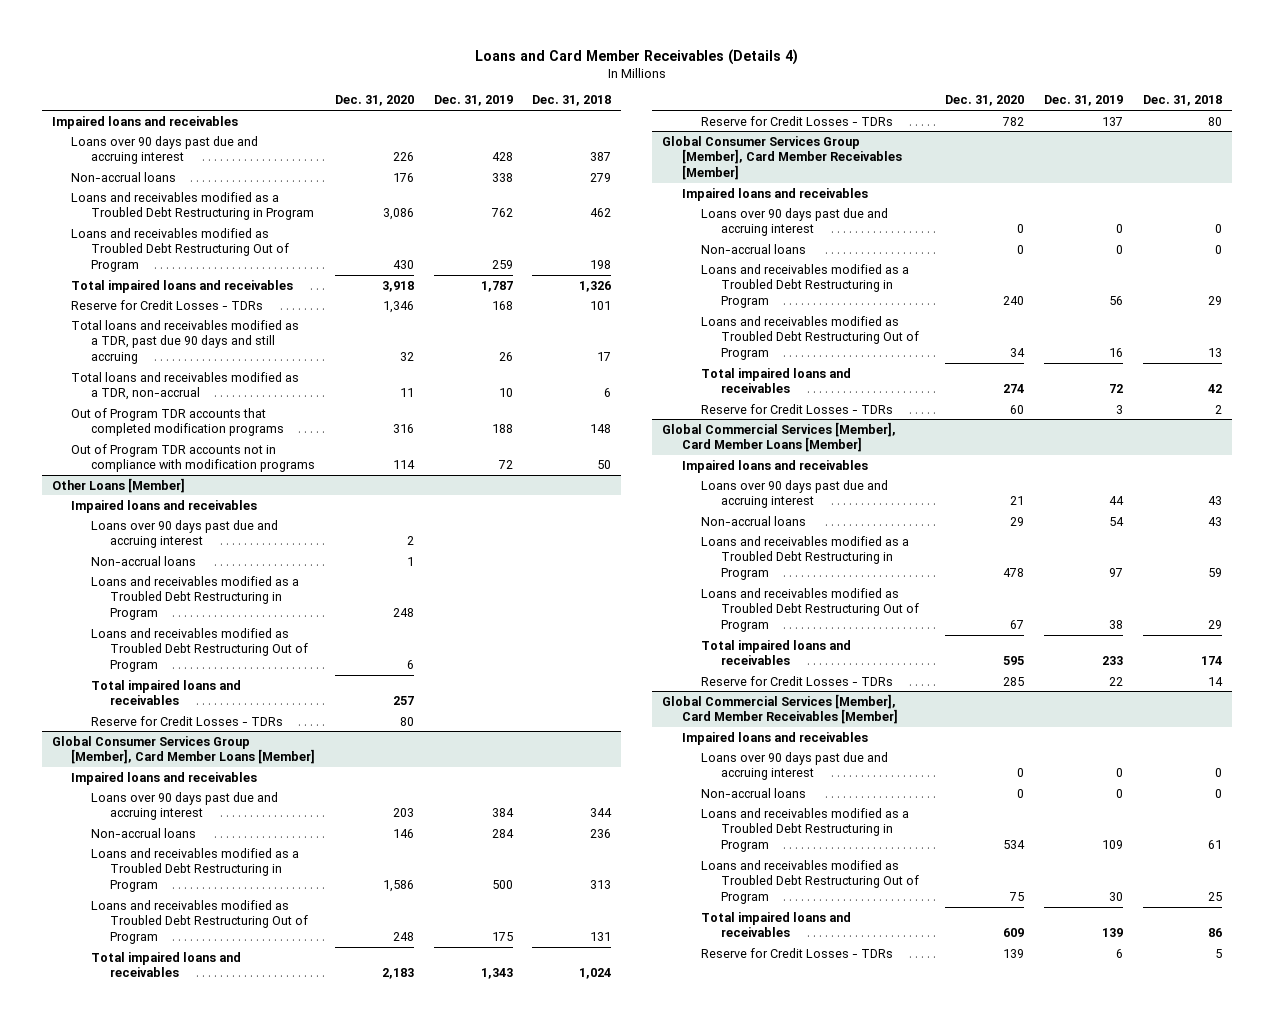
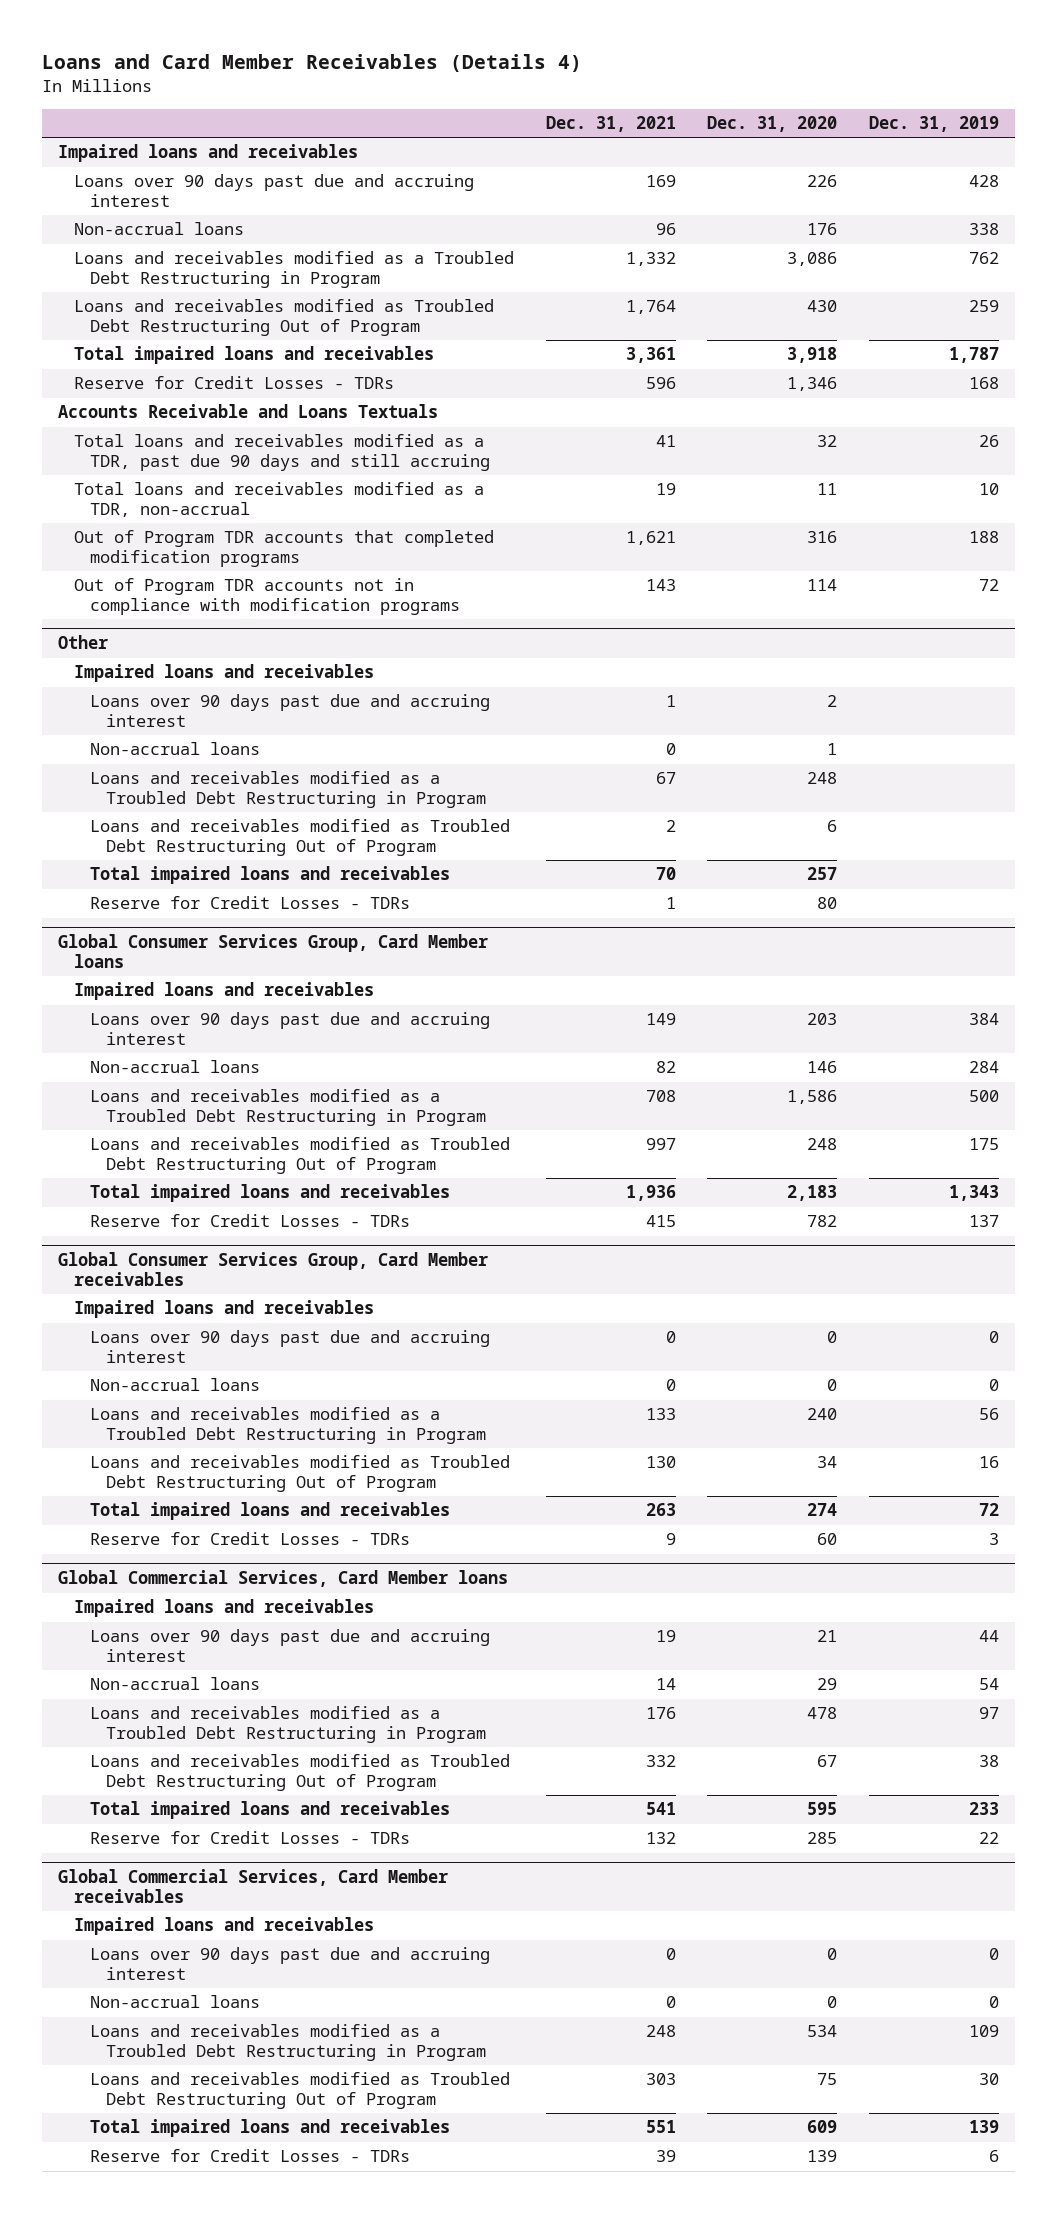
[532,95,612,107] Dec. 31, 2018 -> none
none -> [545,116,676,133] Dec. 31, 2021
none -> [58,404,439,419] Accounts Receivable and Loans Textuals
[51,477,185,493] Other Loans [Member] -> [58,635,109,650] Other
[51,735,316,765] Global Consumer Services Group [Member], Card Member Loans [Member] -> [58,934,489,969] Global Consumer Services Group, Card Member loans
[662,135,902,180] Global Consumer Services Group [Member], Card Member Receivables [Member] -> [58,1252,489,1287] Global Consumer Services Group, Card Member receivables
[662,421,897,453] Global Commercial Services [Member], Card Member Loans [Member] -> [58,1570,509,1588] Global Commercial Services, Card Member loans
[662,693,898,725] Global Commercial Services [Member], Card Member Receivables [Member] -> [58,1869,449,1904] Global Commercial Services, Card Member receivables

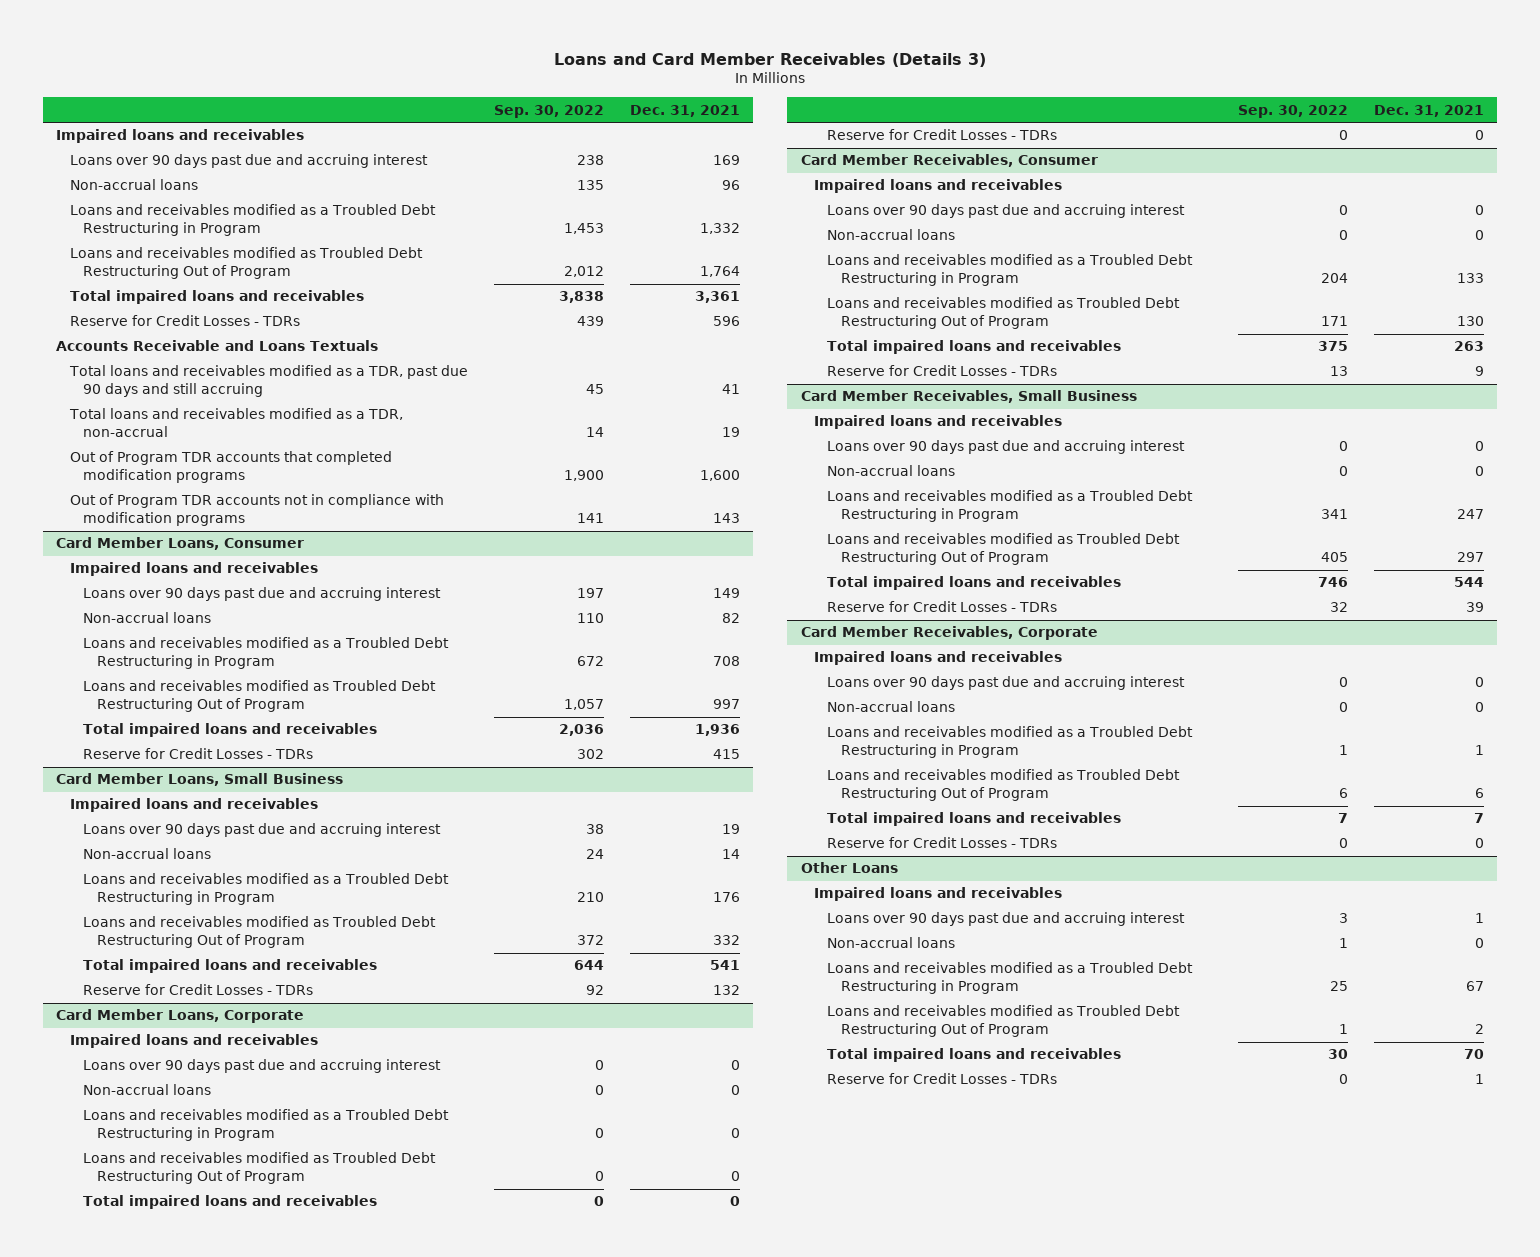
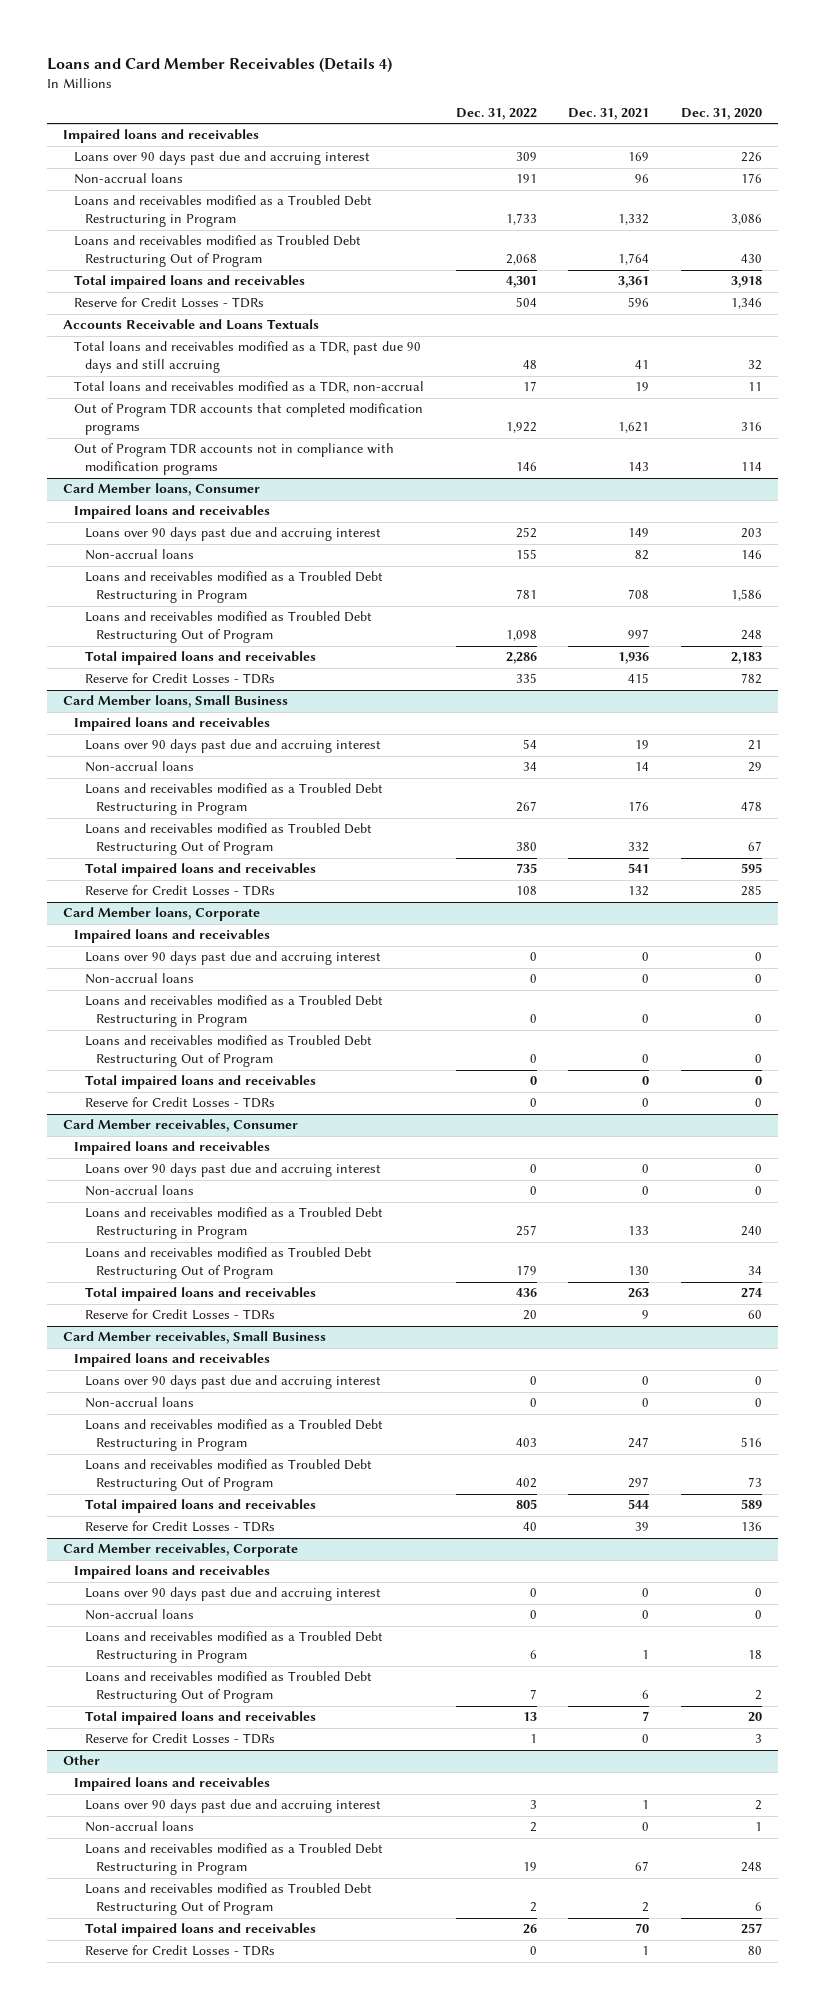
[554,52,987,67] Loans and Card Member Receivables (Details 3) -> [47,56,393,73] Loans and Card Member Receivables (Details 4)
[493,104,604,118] Sep. 30, 2022 -> none
none -> [455,107,537,120] Dec. 31, 2022
none -> [681,107,763,120] Dec. 31, 2020
[699,470,740,482] 1,600 -> [618,422,650,434] 1,621
[56,537,305,551] Card Member Loans, Consumer -> [62,483,260,497] Card Member loans, Consumer
[56,773,344,787] Card Member Loans, Small Business -> [62,695,288,709] Card Member loans, Small Business
[56,1009,305,1024] Card Member Loans, Corporate -> [62,907,260,922] Card Member loans, Corporate
[800,154,1098,168] Card Member Receivables, Consumer -> [62,1119,298,1133] Card Member receivables, Consumer
[800,390,1137,404] Card Member Receivables, Small Business -> [62,1331,326,1345] Card Member receivables, Small Business
[800,626,1098,641] Card Member Receivables, Corporate -> [62,1543,298,1558] Card Member receivables, Corporate
[800,862,898,874] Other Loans -> [62,1755,100,1766] Other

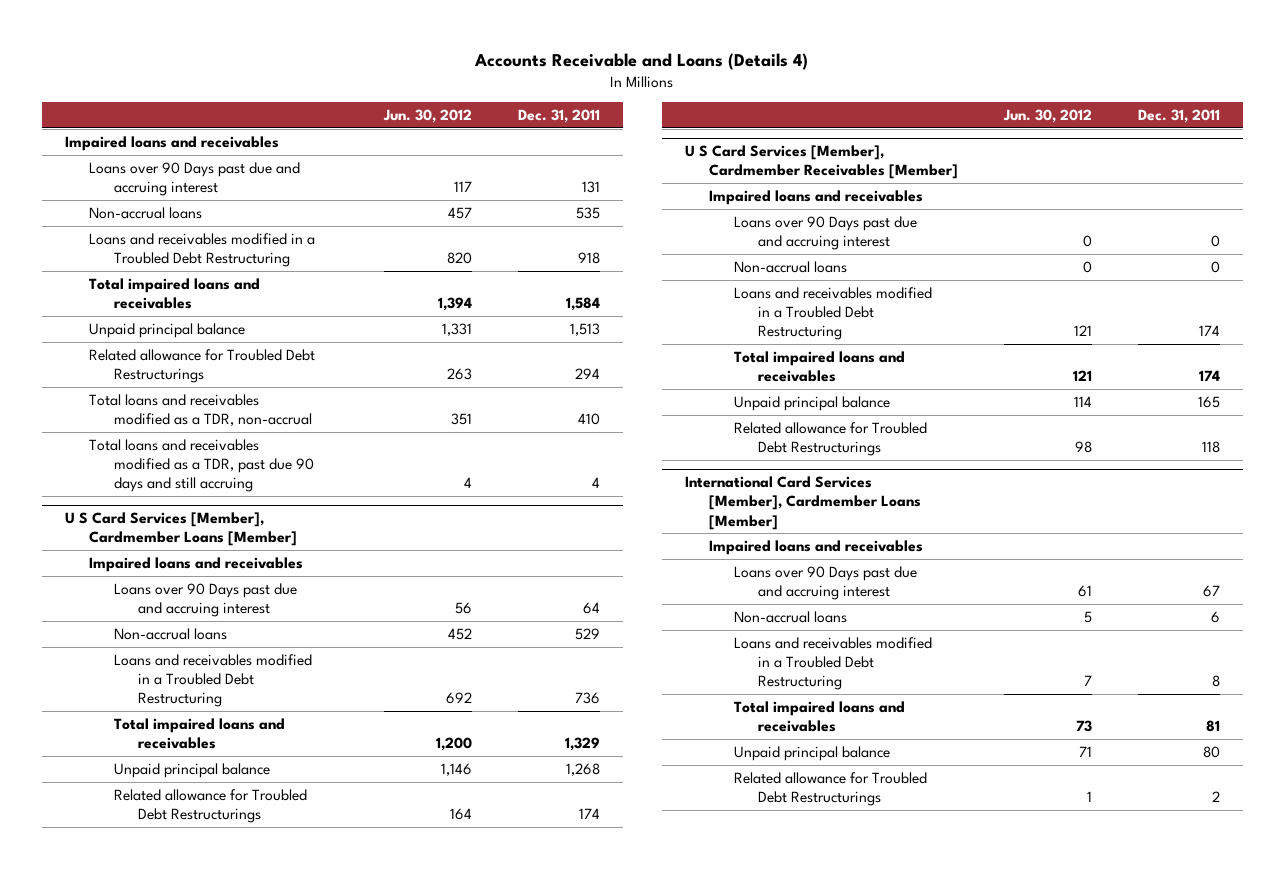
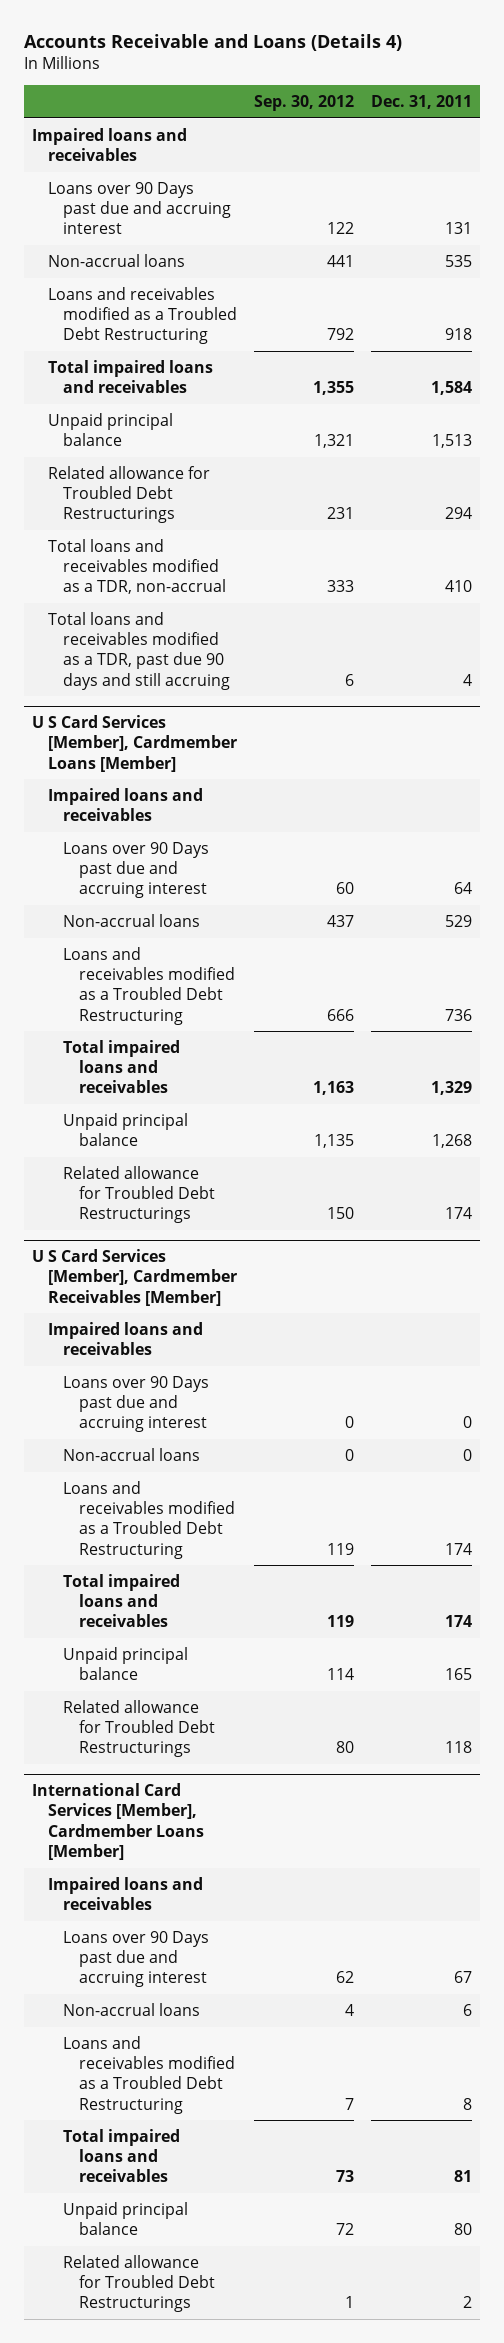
[383,108,473,123] Jun. 30, 2012 -> none
none -> [254,94,355,111] Sep. 30, 2012
[89,232,316,267] Loans and receivables modified in a Troubled Debt Restructuring -> [47,286,238,345] Loans and receivables modified as a Troubled Debt Restructuring
[113,653,312,707] Loans and receivables modified in a Troubled Debt Restructuring -> [63,946,235,1025] Loans and receivables modified as a Troubled Debt Restructuring
[733,286,932,340] Loans and receivables modified in a Troubled Debt Restructuring -> [63,1480,235,1559] Loans and receivables modified as a Troubled Debt Restructuring
[733,636,932,690] Loans and receivables modified in a Troubled Debt Restructuring -> [63,2035,235,2114] Loans and receivables modified as a Troubled Debt Restructuring

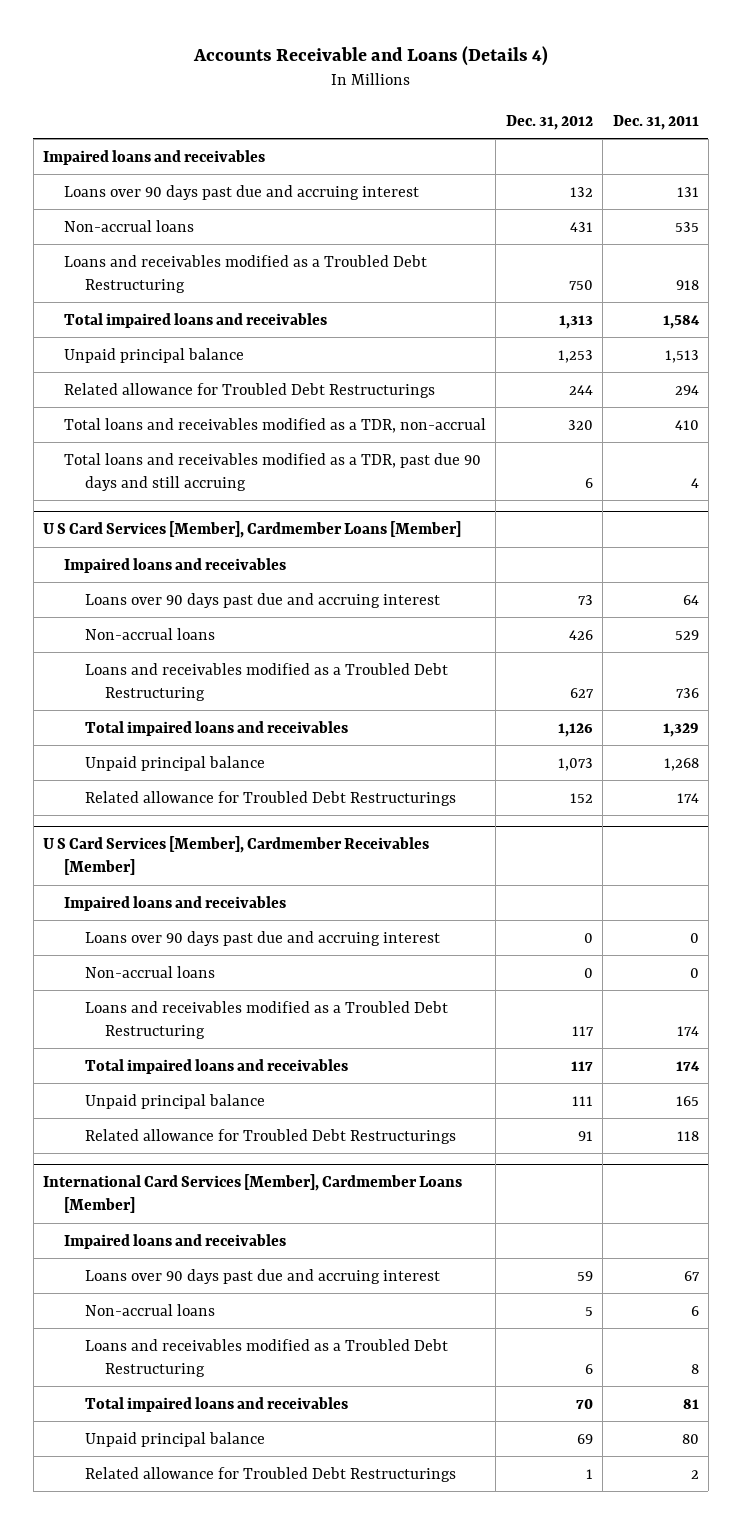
[254,94,355,111] Sep. 30, 2012 -> none
none -> [505,114,593,130] Dec. 31, 2012
[47,181,232,235] Loans over 90 Days past due and accruing interest -> [63,184,419,200] Loans over 90 days past due and accruing interest
[63,841,210,899] Loans over 90 Days past due and accruing interest -> [84,592,440,608] Loans over 90 days past due and accruing interest
[63,1375,210,1433] Loans over 90 Days past due and accruing interest -> [84,930,440,946] Loans over 90 days past due and accruing interest
[63,1930,210,1988] Loans over 90 Days past due and accruing interest -> [84,1268,440,1284] Loans over 90 days past due and accruing interest

